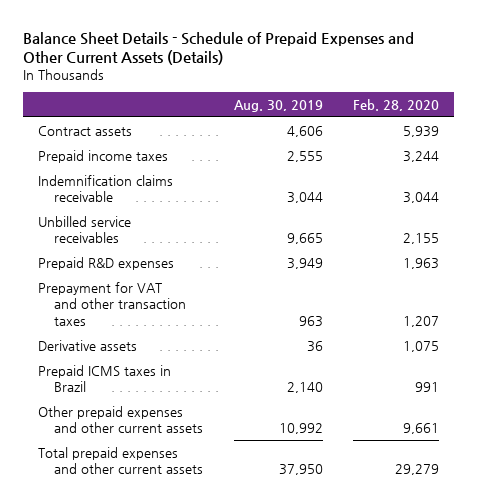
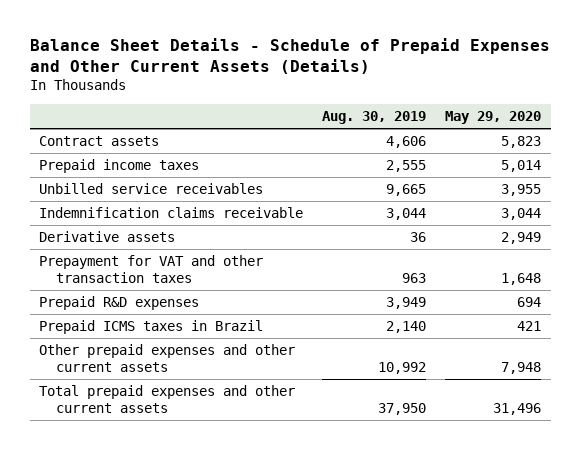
[353,98,440,111] Feb. 28, 2020 -> none
none -> [445,110,542,124] May 29, 2020
[38,174,174,203] Indemnification claims receivable -> [39,207,304,219] Indemnification claims receivable
[38,281,187,326] Prepayment for VAT and other transaction taxes -> [39,255,264,284] Prepayment for VAT and other transaction taxes
[38,256,175,270] Prepaid R&D expenses -> [39,296,200,311] Prepaid R&D expenses

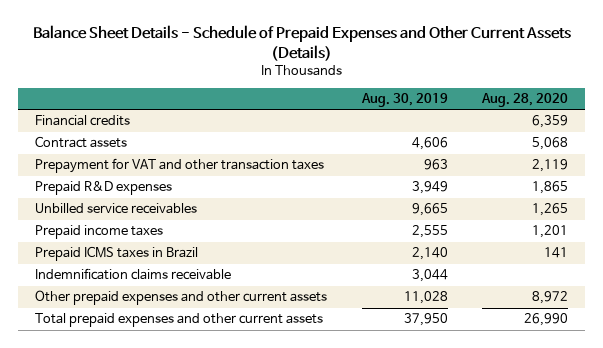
[445,110,542,124] May 29, 2020 -> none
none -> [480,93,568,108] Aug. 28, 2020
none -> [35,115,131,127] Financial credits
[39,231,176,243] Derivative assets -> none
[39,183,264,195] Unbilled service receivables -> [35,203,198,215] Unbilled service receivables
[39,159,200,174] Prepaid income taxes -> [35,225,164,240] Prepaid income taxes
[39,207,304,219] Indemnification claims receivable -> [35,268,232,281] Indemnification claims receivable
[378,362,427,375] 10,992 -> [403,291,448,305] 11,028

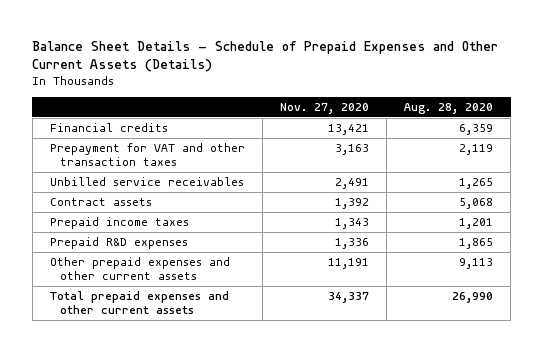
[360,93,448,108] Aug. 30, 2019 -> none
none -> [279,102,369,114] Nov. 27, 2020
[35,136,128,149] Contract assets -> [49,197,152,206] Contract assets
[35,246,199,262] Prepaid ICMS taxes in Brazil -> none
[35,268,232,281] Indemnification claims receivable -> none
[35,181,173,196] Prepaid R&D expenses -> [49,236,188,249] Prepaid R&D expenses
[531,291,568,305] 8,972 -> [458,257,493,269] 9,113

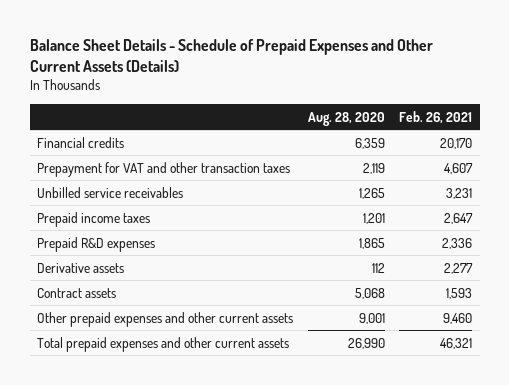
[279,102,369,114] Nov. 27, 2020 -> none
none -> [399,110,473,124] Feb. 26, 2021
none -> [37,262,125,273] Derivative assets
[49,197,152,206] Contract assets -> [37,287,117,298] Contract assets
[458,257,493,269] 9,113 -> [358,312,385,324] 9,001

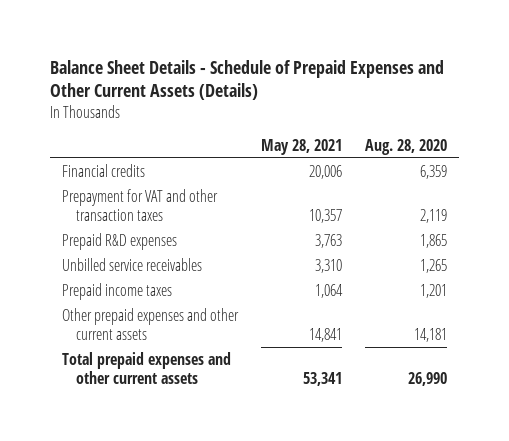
[399,110,473,124] Feb. 26, 2021 -> none
none -> [260,138,342,155] May 28, 2021
[37,236,156,252] Prepaid R&D expenses -> [61,232,177,250] Prepaid R&D expenses
[37,262,125,273] Derivative assets -> none
[37,287,117,298] Contract assets -> none
[358,312,385,324] 9,001 -> [414,327,448,342] 14,181

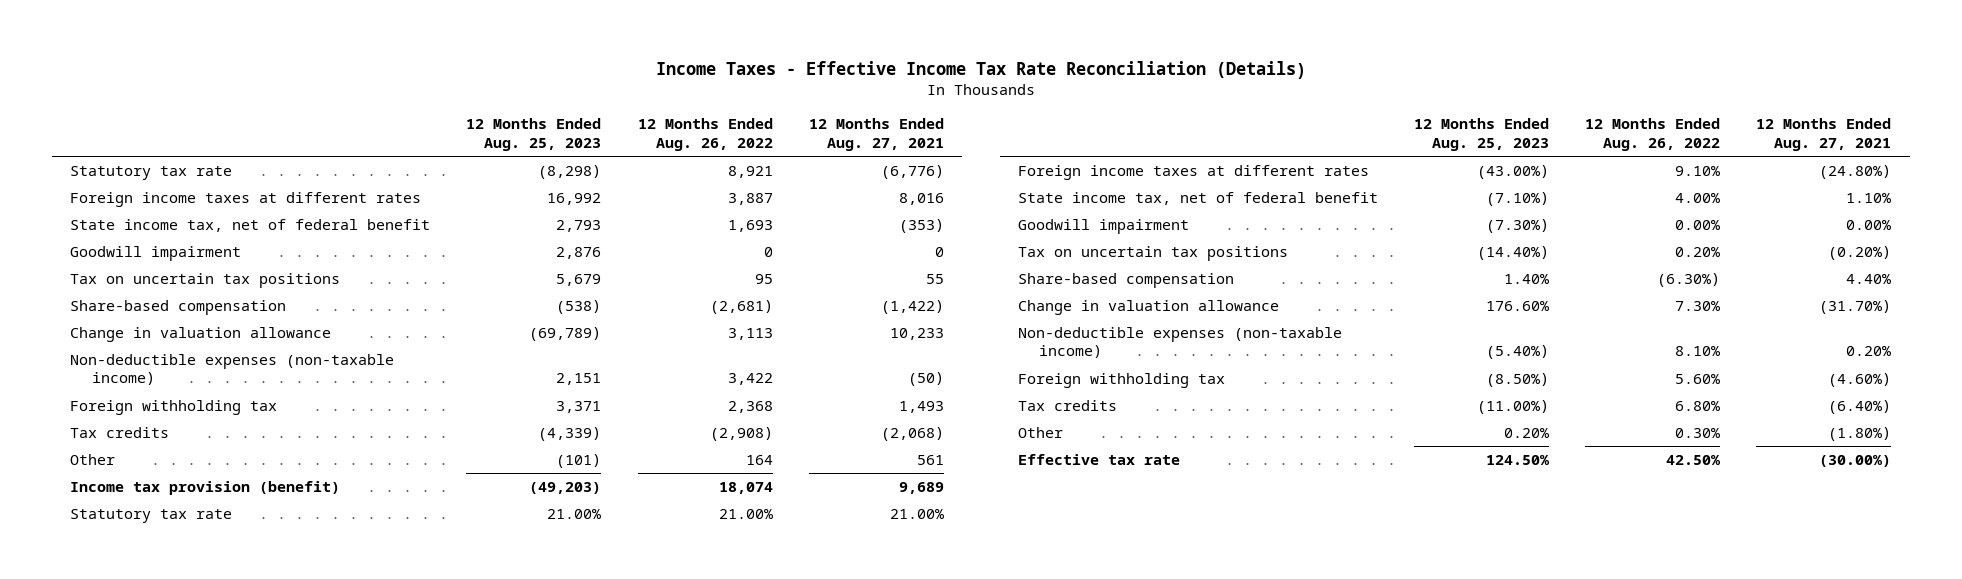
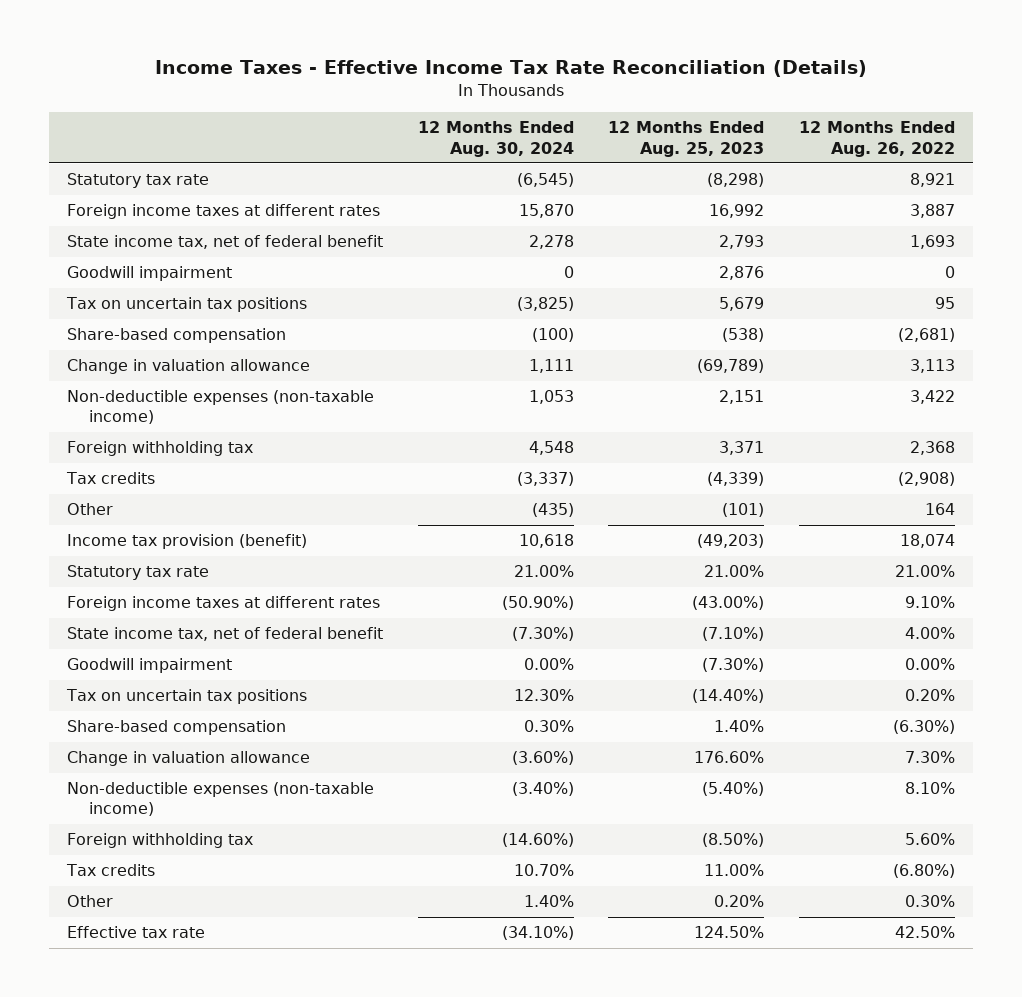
[808,118,944,151] 12 Months Ended Aug. 27, 2021 -> none
none -> [417,121,574,157] 12 Months Ended Aug. 30, 2024
[1476,400,1549,415] (11.00%) -> [704,864,765,877] 11.00%
[1675,401,1721,412] 6.80% -> [893,864,956,879] (6.80%)

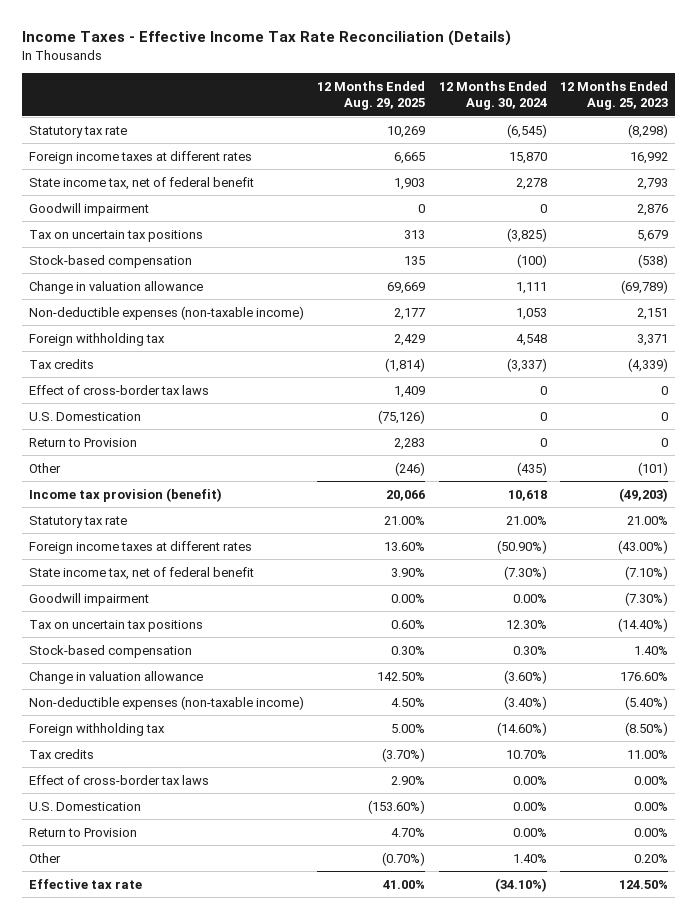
[799,121,956,157] 12 Months Ended Aug. 26, 2022 -> none
none -> [317,80,426,111] 12 Months Ended Aug. 29, 2025
[66,328,286,344] Share-based compensation -> [28,254,192,268] Stock-based compensation
none -> [28,384,209,395] Effect of cross-border tax laws
none -> [28,411,141,421] U.S. Domestication
none -> [28,437,137,447] Return to Provision
[66,720,286,736] Share-based compensation -> [28,644,192,658] Stock-based compensation
none -> [28,774,209,785] Effect of cross-border tax laws
none -> [28,801,141,811] U.S. Domestication
none -> [28,827,137,837] Return to Provision

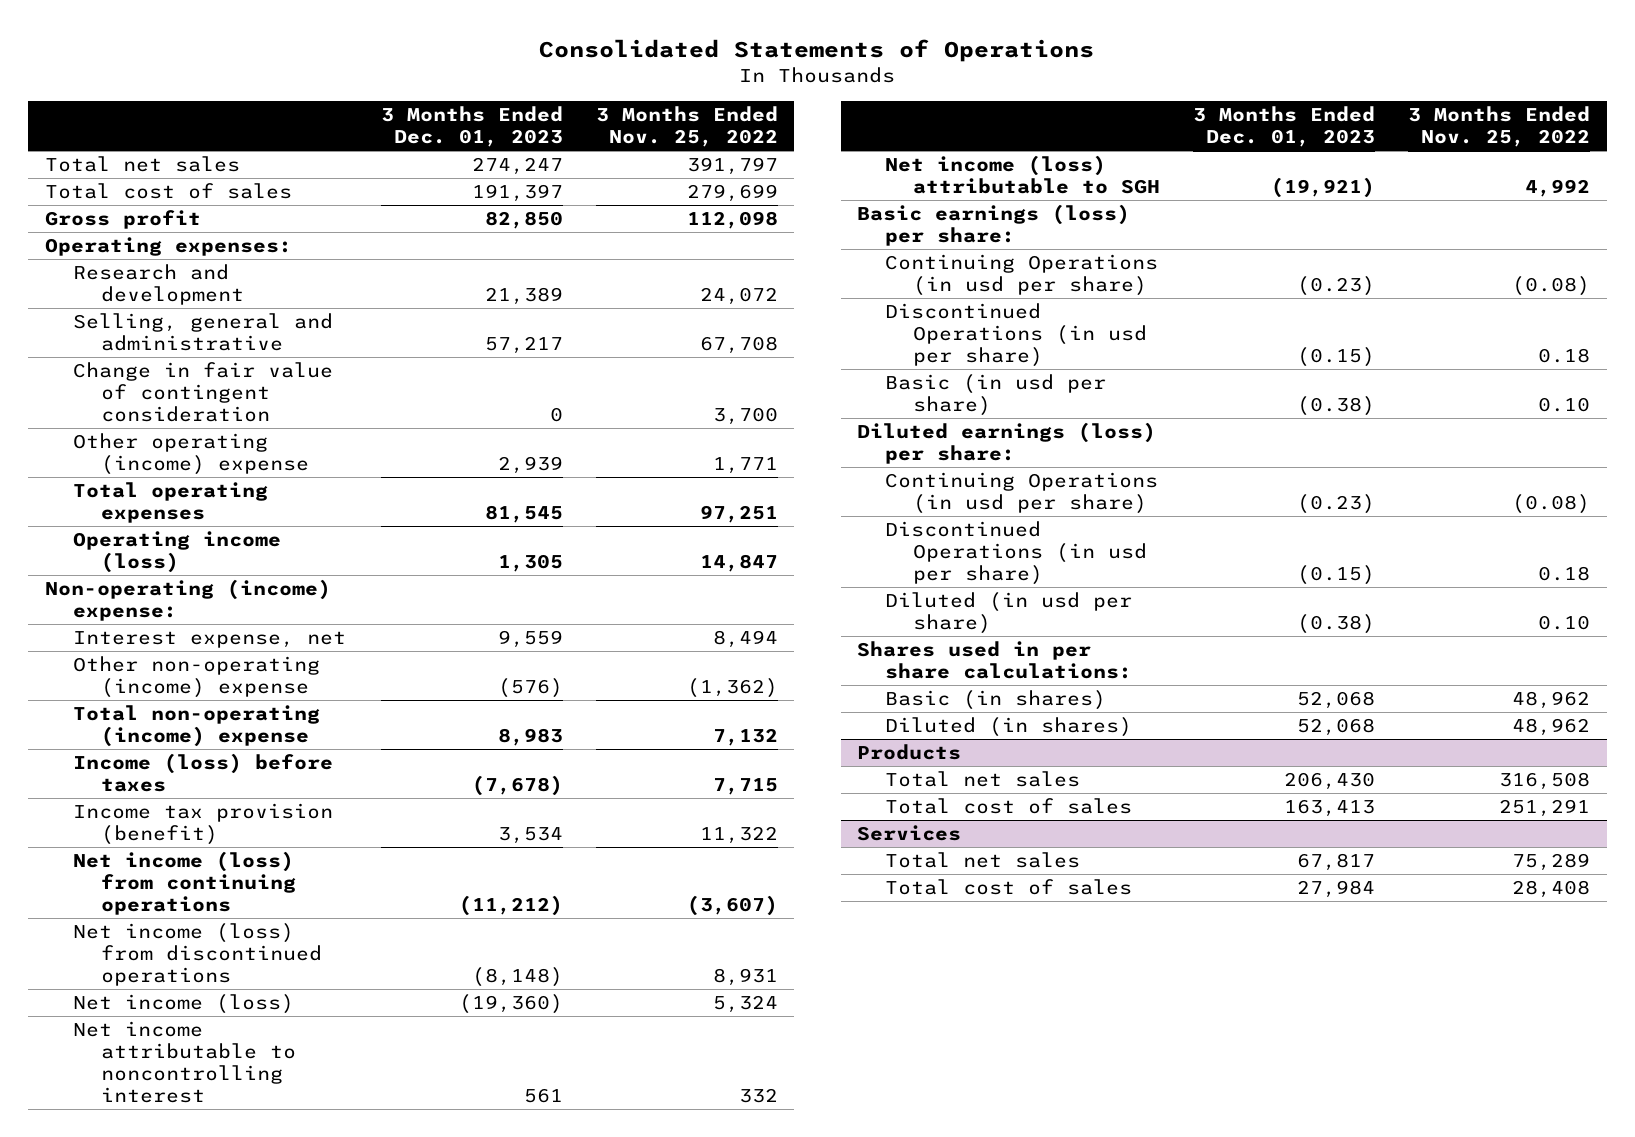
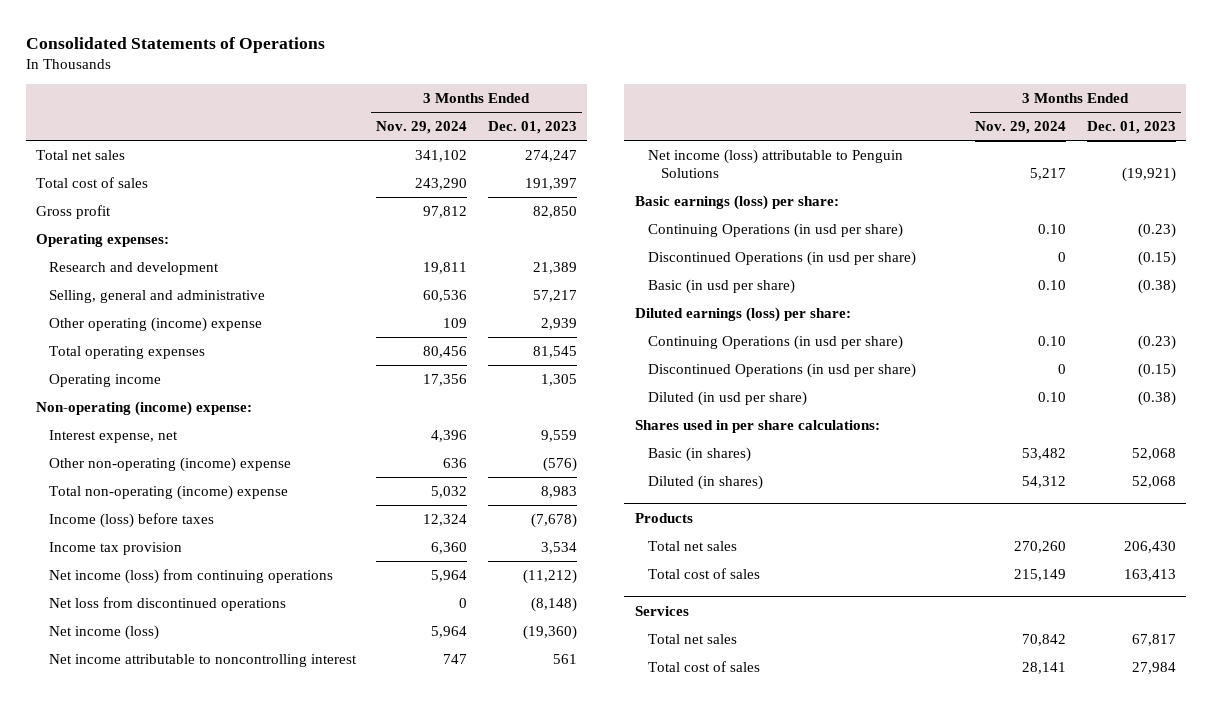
[595,105,778,147] 3 Months Ended Nov. 25, 2022 -> none
none -> [376,121,468,135] Nov. 29, 2024
[72,362,333,423] Change in fair value of contingent consideration -> none
[72,531,281,574] Operating income (loss) -> [48,373,161,387] Operating income
[72,803,333,846] Income tax provision (benefit) -> [48,541,182,555] Income tax provision
[72,923,322,987] Net income (loss) from discontinued operations -> [48,596,286,611] Net loss from discontinued operations
[885,155,1161,195] Net income (loss) attributable to SGH -> [647,148,903,178] Net income (loss) attributable to Penguin Solutions

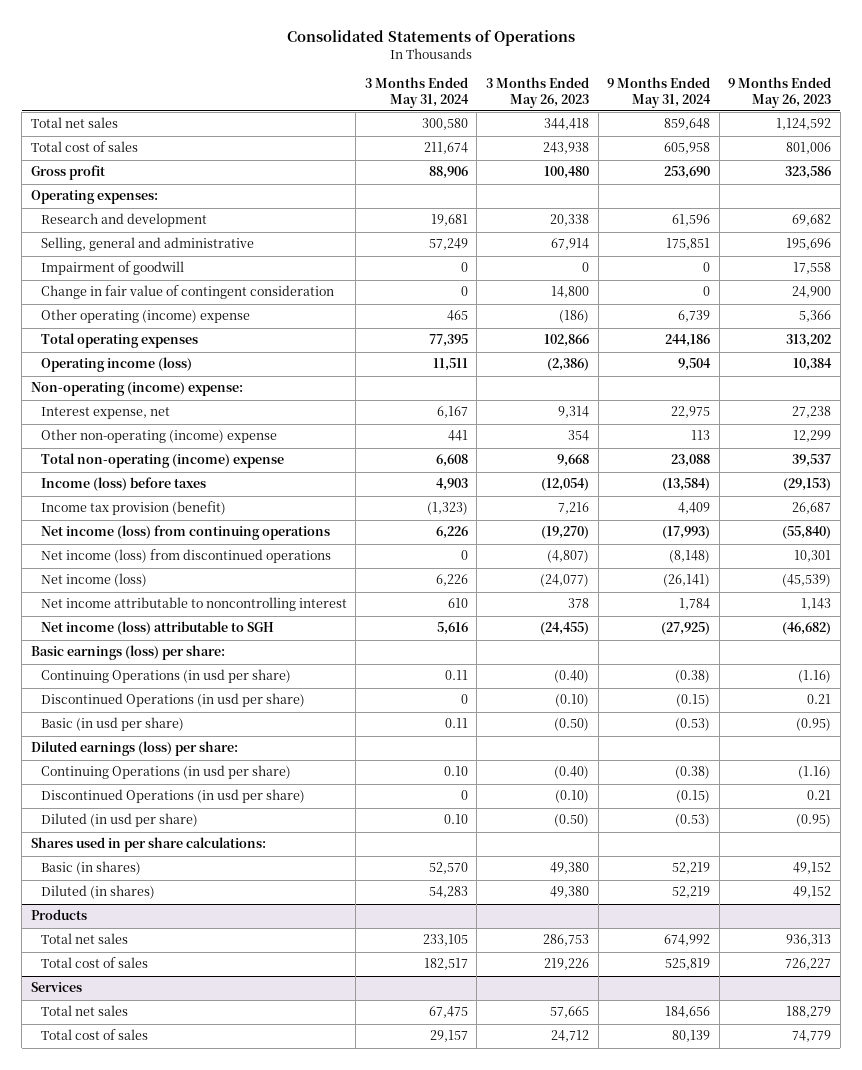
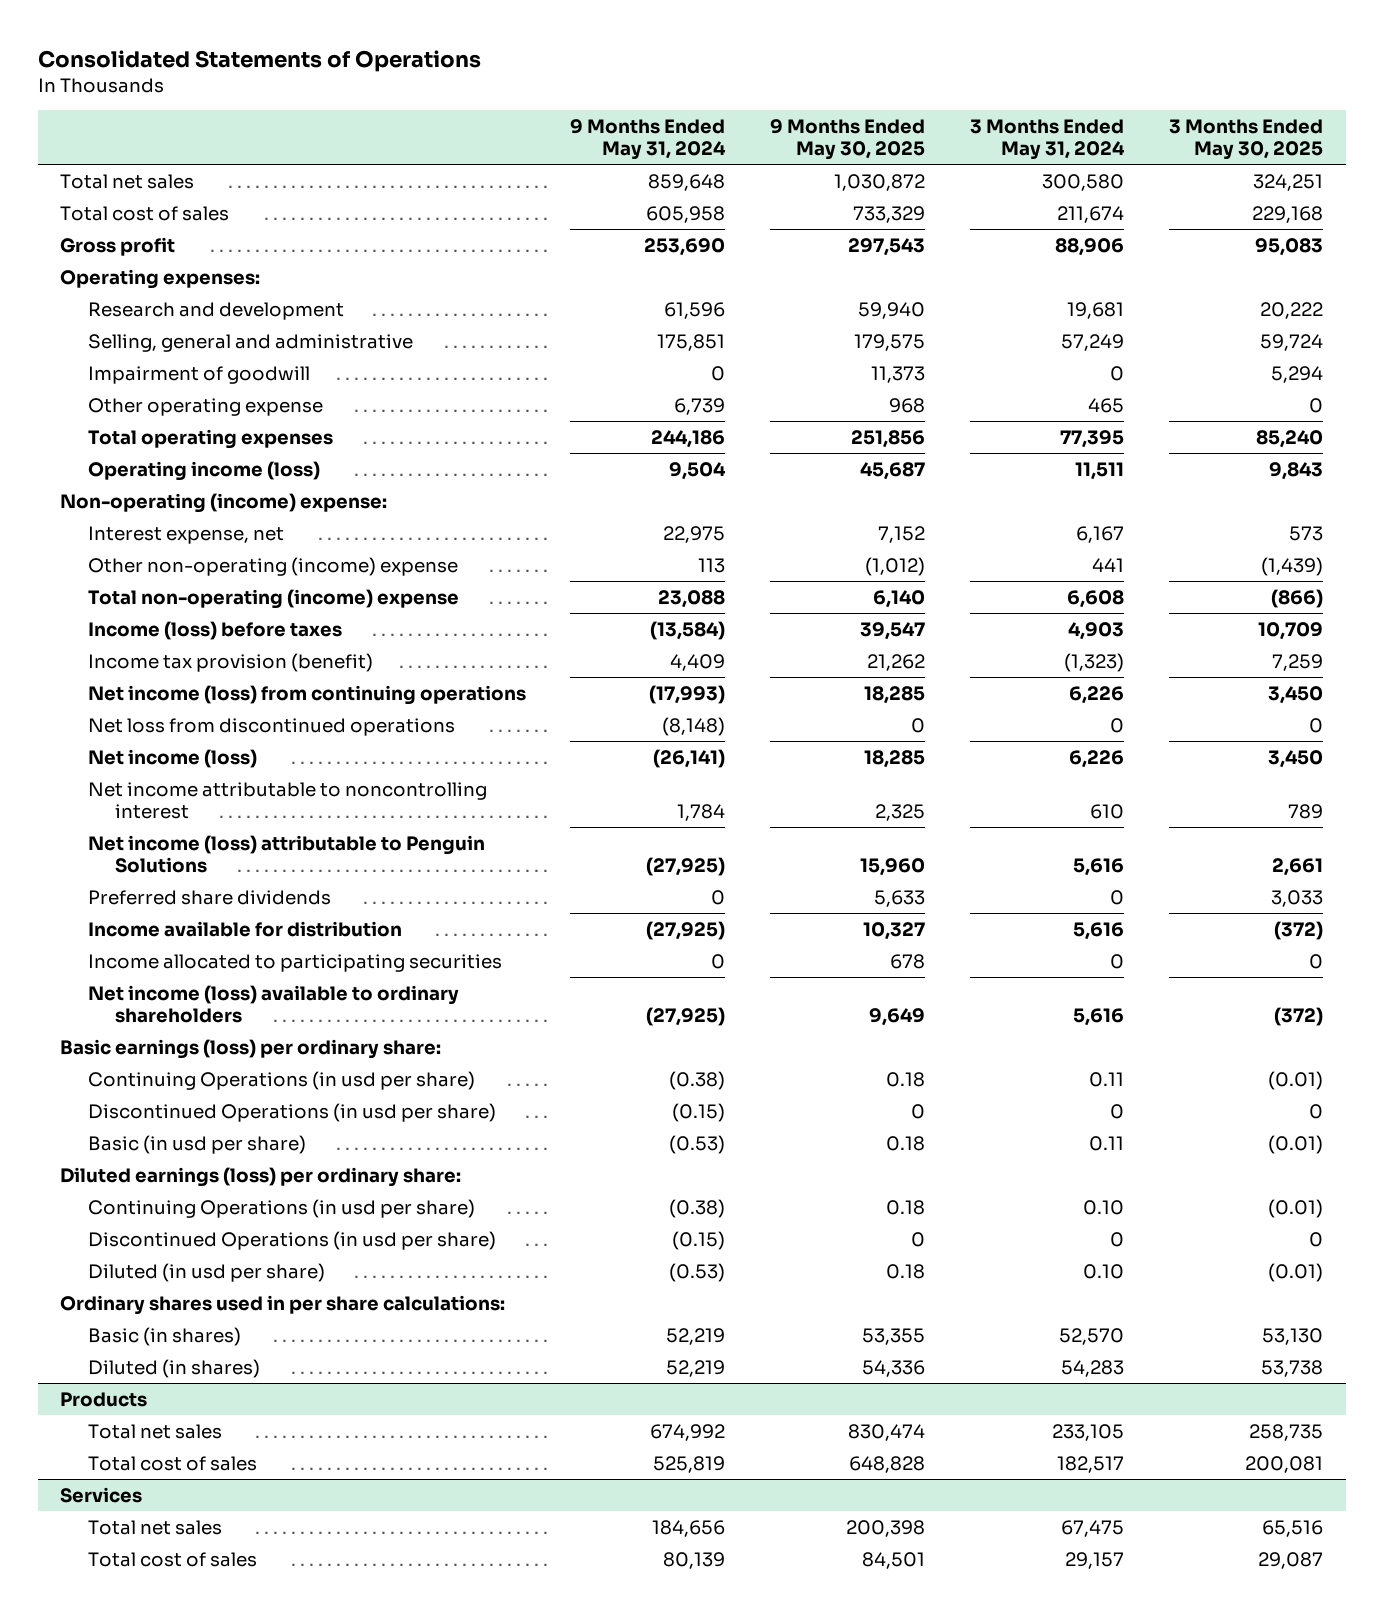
[486,76,590,108] 3 Months Ended May 26, 2023 -> none
[728,76,832,108] 9 Months Ended May 26, 2023 -> none
none -> [770,119,926,161] 9 Months Ended May 30, 2025
none -> [1169,119,1324,161] 3 Months Ended May 30, 2025
[40,285,334,300] Change in fair value of contingent consideration -> none
[40,309,250,324] Other operating (income) expense -> [87,397,323,416] Other operating expense
[40,549,331,564] Net income (loss) from discontinued operations -> [87,717,455,736] Net loss from discontinued operations
[40,621,274,636] Net income (loss) attributable to SGH -> [87,834,485,873] Net income (loss) attributable to Penguin Solutions
none -> [87,889,331,905] Preferred share dividends
none -> [87,920,402,937] Income available for distribution
none -> [87,953,502,972] Income allocated to participating securities
none -> [87,984,459,1023] Net income (loss) available to ordinary shareholders
[30,645,225,661] Basic earnings (loss) per share: -> [60,1038,442,1059] Basic earnings (loss) per ordinary share:
[30,741,238,757] Diluted earnings (loss) per share: -> [60,1166,462,1187] Diluted earnings (loss) per ordinary share:
[30,837,266,853] Shares used in per share calculations: -> [60,1294,506,1315] Ordinary shares used in per share calculations:

